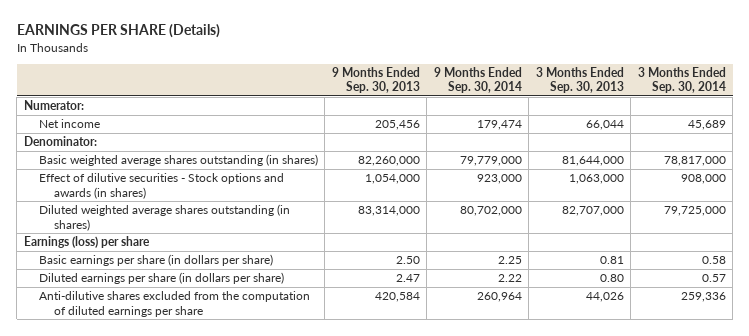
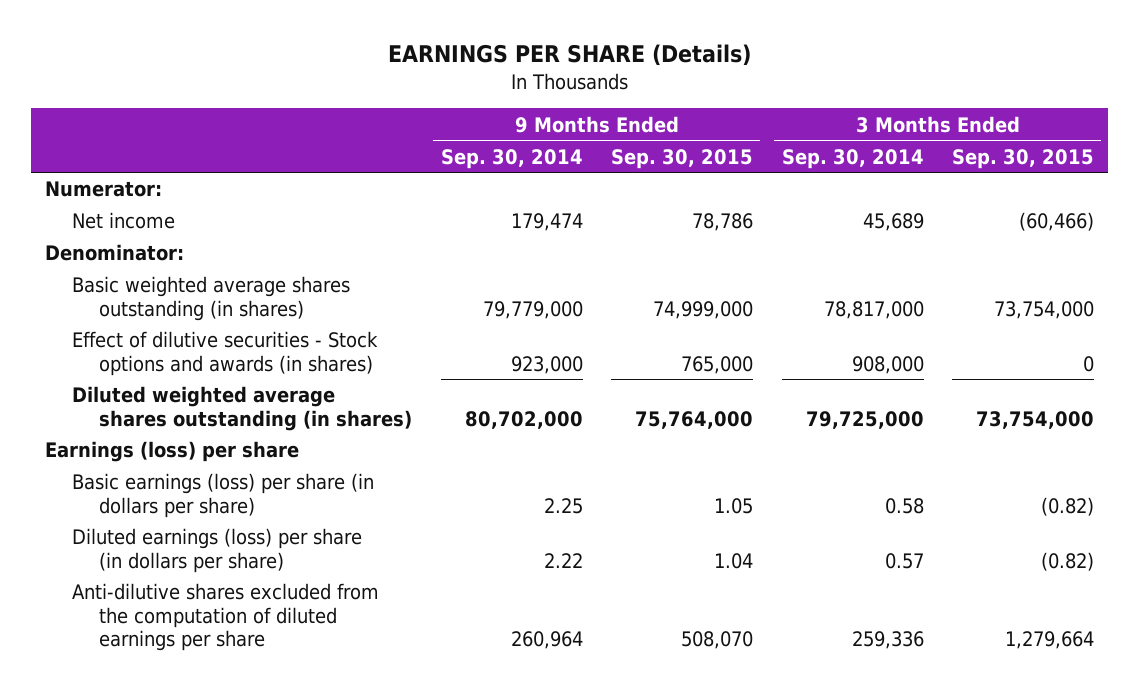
[331,66,420,94] 9 Months Ended Sep. 30, 2013 -> none
[535,66,624,94] 3 Months Ended Sep. 30, 2013 -> none
none -> [611,148,754,169] Sep. 30, 2015
none -> [952,148,1095,169] Sep. 30, 2015
[38,254,273,267] Basic earnings per share (in dollars per share) -> [72,473,375,518] Basic earnings (loss) per share (in dollars per share)
[38,272,284,285] Diluted earnings per share (in dollars per share) -> [72,528,363,573] Diluted earnings (loss) per share (in dollars per share)

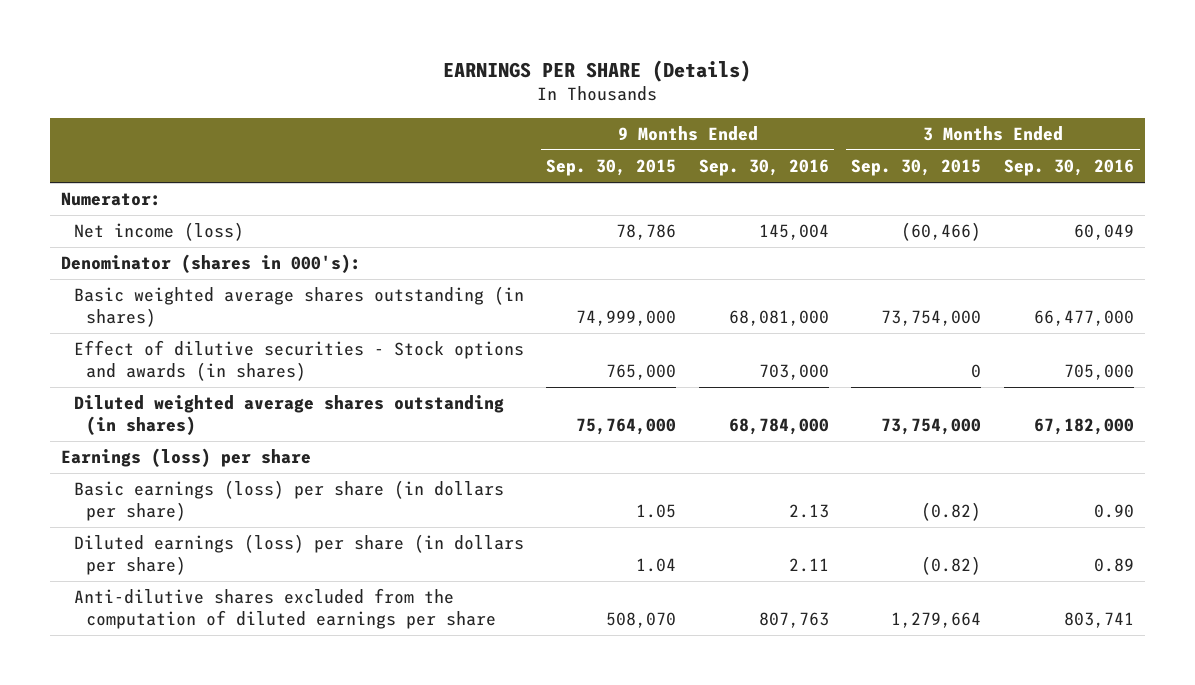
[440,148,583,169] Sep. 30, 2014 -> none
[781,148,924,169] Sep. 30, 2014 -> none
none -> [698,159,829,177] Sep. 30, 2016
none -> [1003,159,1134,177] Sep. 30, 2016
[72,212,176,230] Net income -> [73,222,244,242] Net income (loss)
[45,244,185,262] Denominator: -> [60,254,361,274] Denominator (shares in 000's):

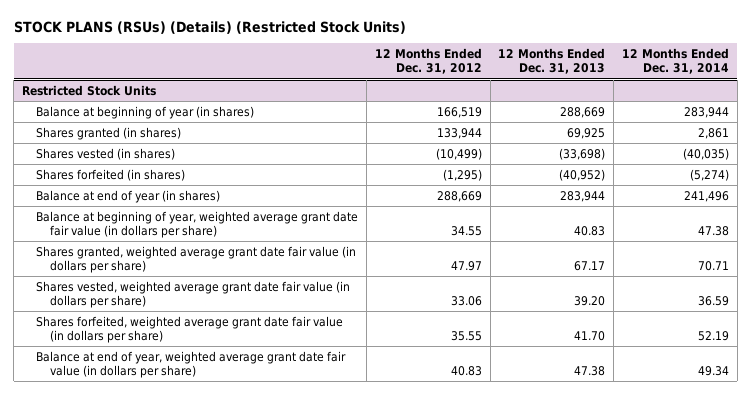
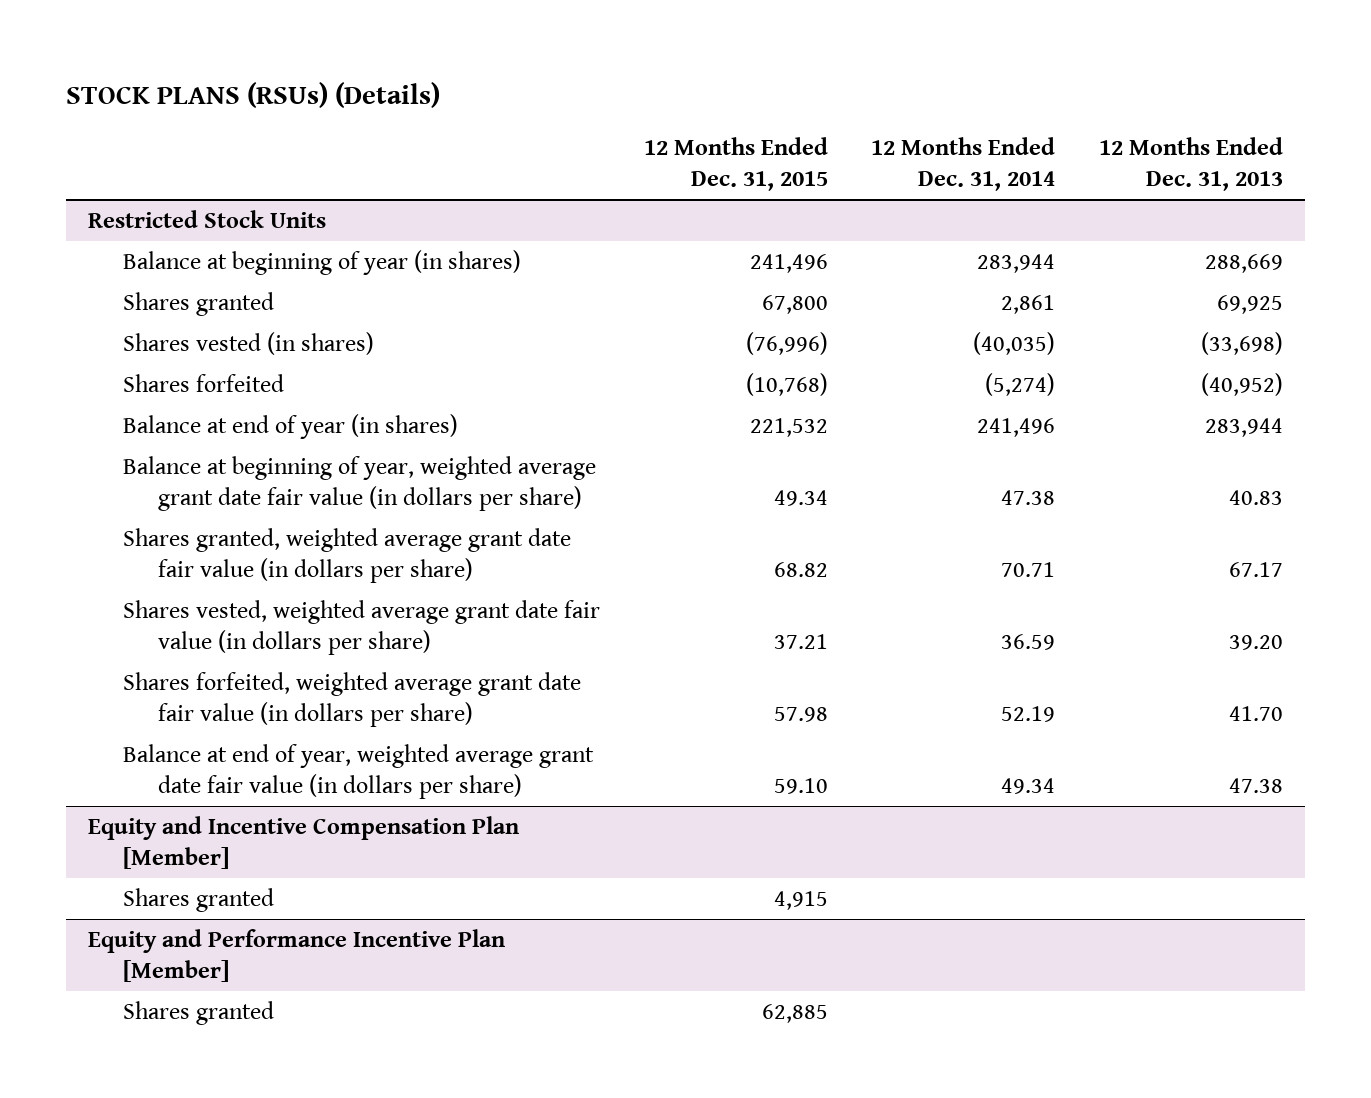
[13,20,406,34] STOCK PLANS (RSUs) (Details) (Restricted Stock Units) -> [66,81,441,108] STOCK PLANS (RSUs) (Details)
[374,48,482,75] 12 Months Ended Dec. 31, 2012 -> none
none -> [643,137,828,192] 12 Months Ended Dec. 31, 2015
[36,126,182,140] Shares granted (in shares) -> [122,291,274,316] Shares granted
[36,168,186,181] Shares forfeited (in shares) -> [122,373,284,392] Shares forfeited
none -> [88,815,520,869] Equity and Incentive Compensation Plan [Member]
none -> [122,887,274,912] Shares granted
none -> [88,928,506,982] Equity and Performance Incentive Plan [Member]
none -> [122,1000,274,1025] Shares granted

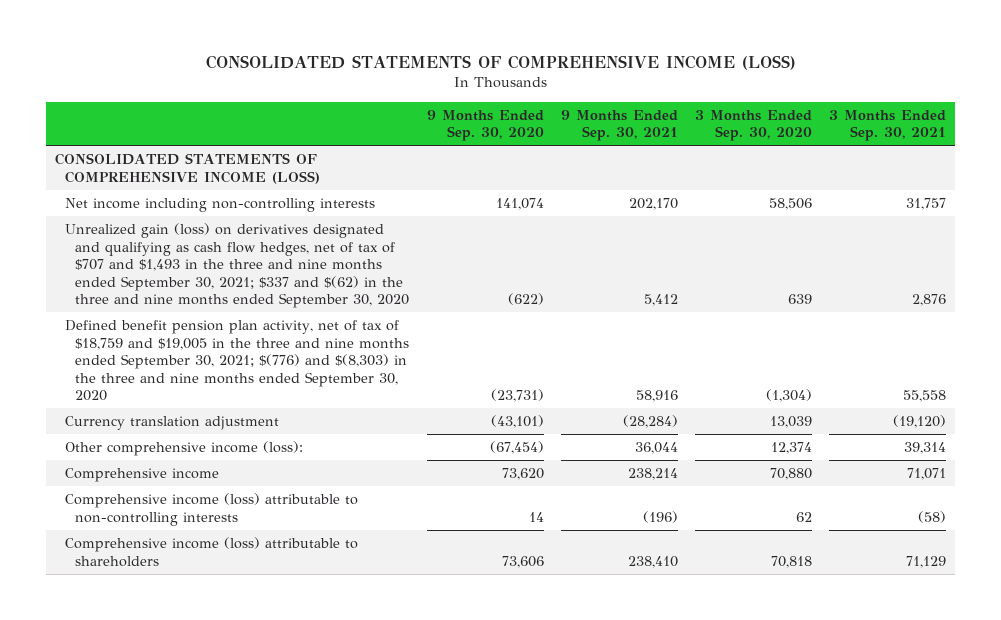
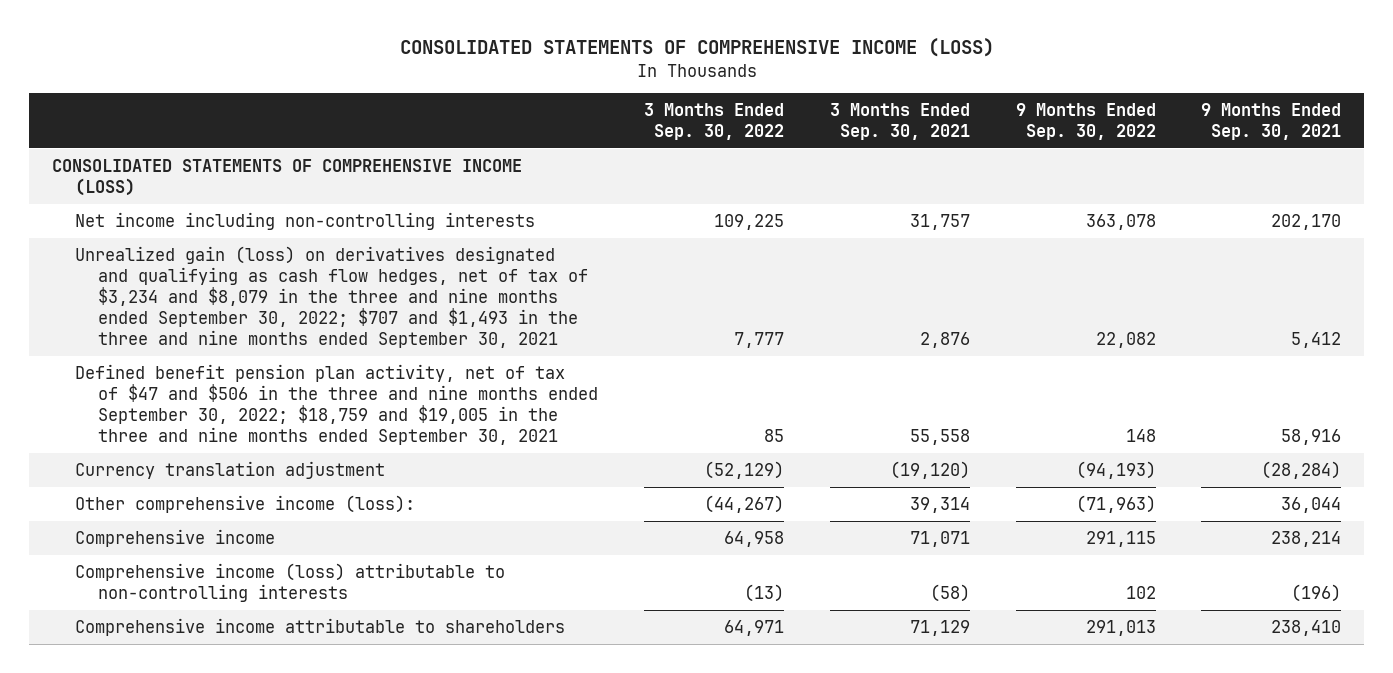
[426,109,544,142] 9 Months Ended Sep. 30, 2020 -> none
[695,109,813,142] 3 Months Ended Sep. 30, 2020 -> none
none -> [643,102,784,141] 3 Months Ended Sep. 30, 2022
none -> [1015,102,1156,141] 9 Months Ended Sep. 30, 2022
[64,223,410,308] Unrealized gain (loss) on derivatives designated and qualifying as cash flow hedges, net of tax of $707 and $1,493 in the three and nine months ended September 30, 2021; $337 and $(62) in the three and nine months ended September 30, 2020 -> [74,245,588,349] Unrealized gain (loss) on derivatives designated and qualifying as cash flow hedges, net of tax of $3,234 and $8,079 in the three and nine months ended September 30, 2022; $707 and $1,493 in the three and nine months ended September 30, 2021
[64,320,410,401] Defined benefit pension plan activity, net of tax of $18,759 and $19,005 in the three and nine months ended September 30, 2021; $(776) and $(8,303) in the three and nine months ended September 30, 2020 -> [74,363,598,446] Defined benefit pension plan activity, net of tax of $47 and $506 in the three and nine months ended September 30, 2022; $18,759 and $19,005 in the three and nine months ended September 30, 2021
[64,537,358,567] Comprehensive income (loss) attributable to shareholders -> [74,617,565,636] Comprehensive income attributable to shareholders

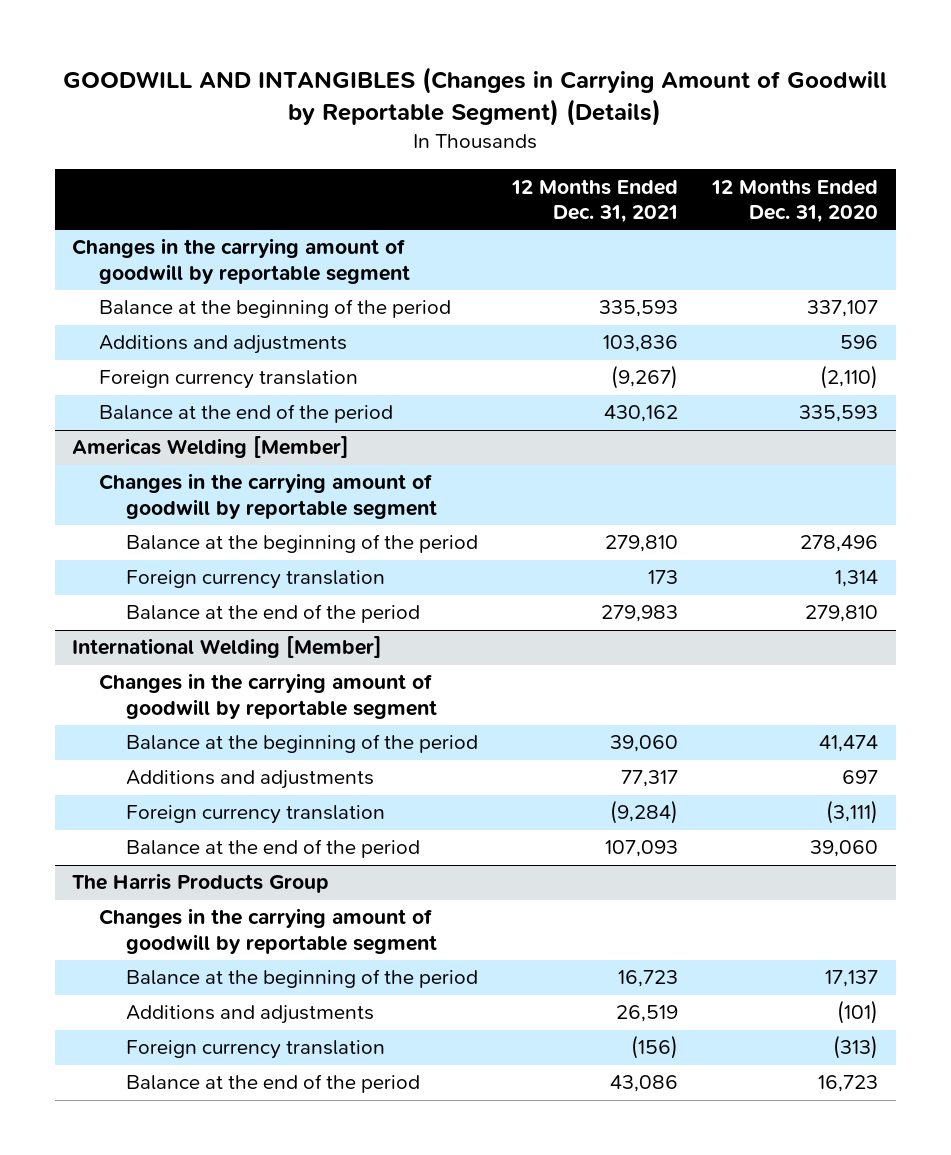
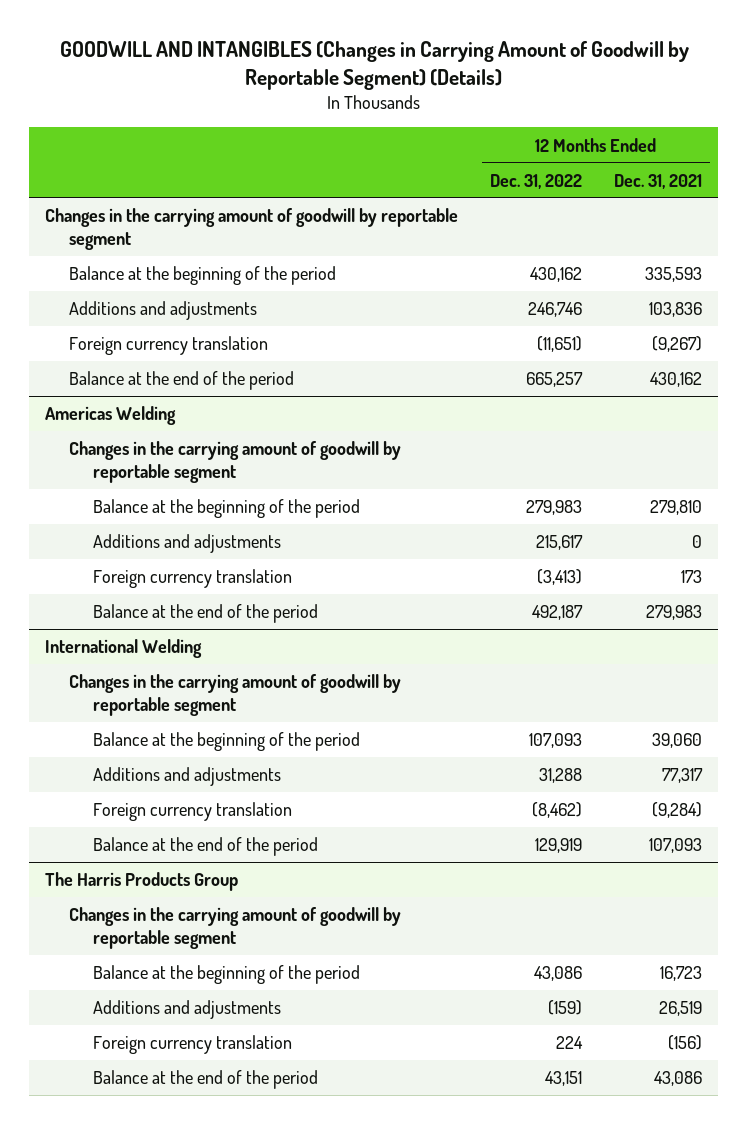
[711,178,879,223] 12 Months Ended Dec. 31, 2020 -> none
none -> [490,173,583,189] Dec. 31, 2022
[72,436,350,459] Americas Welding [Member] -> [44,406,176,426] Americas Welding
none -> [93,534,282,554] Additions and adjustments
[72,636,383,659] International Welding [Member] -> [44,639,202,659] International Welding

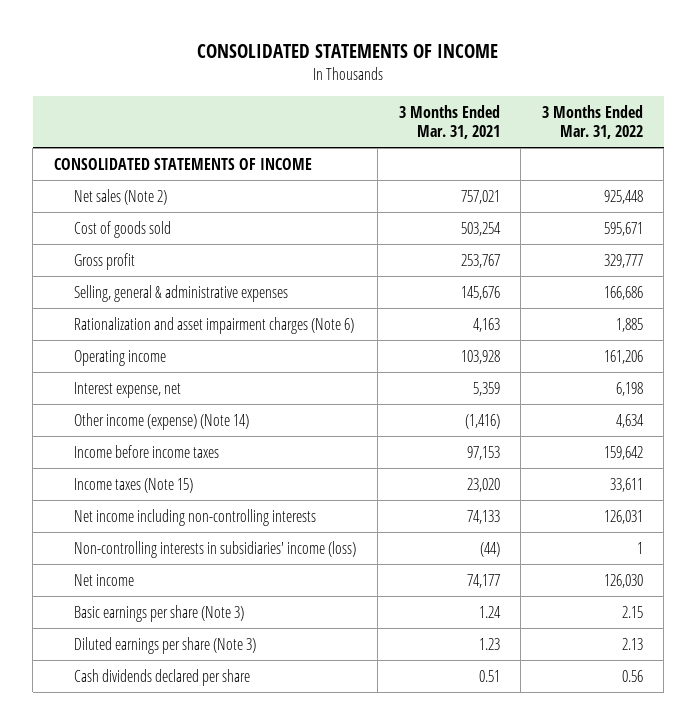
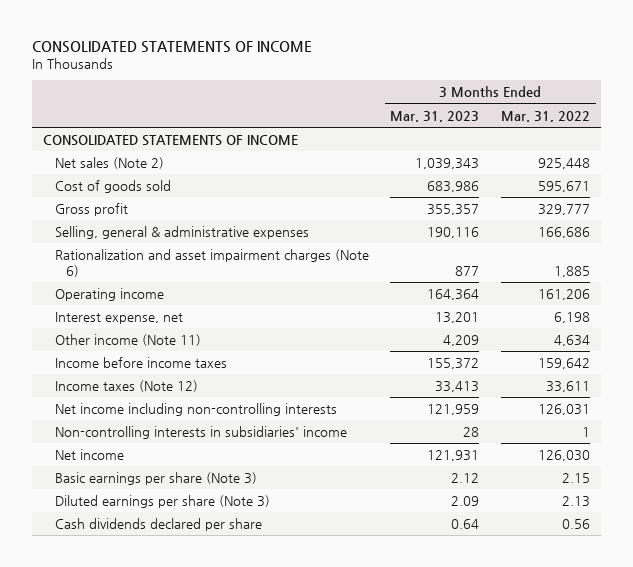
[398,104,500,140] 3 Months Ended Mar. 31, 2021 -> none
none -> [390,110,480,122] Mar. 31, 2023
[74,412,250,430] Other income (expense) (Note 14) -> [54,334,201,347] Other income (Note 11)
[74,477,194,493] Income taxes (Note 15) -> [54,380,198,393] Income taxes (Note 12)
[74,540,357,558] Non-controlling interests in subsidiaries' income (loss) -> [54,426,347,440] Non-controlling interests in subsidiaries' income

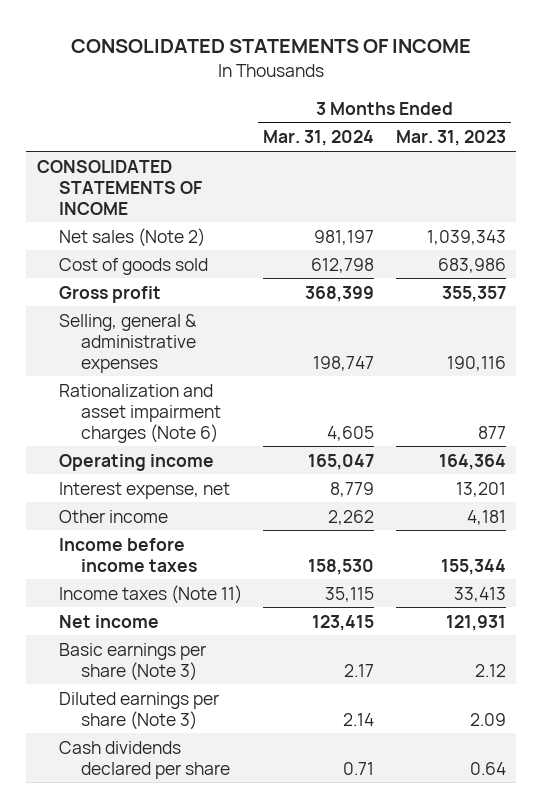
[501,110,591,122] Mar. 31, 2022 -> none
none -> [263,130,375,147] Mar. 31, 2024
[54,403,337,417] Net income including non-controlling interests -> none
[54,426,347,440] Non-controlling interests in subsidiaries' income -> none
[54,334,201,347] Other income (Note 11) -> [58,509,168,523] Other income
[443,335,480,347] 4,209 -> [466,509,506,525] 4,181
[427,358,480,370] 155,372 -> [440,558,506,575] 155,344
[54,380,198,393] Income taxes (Note 12) -> [58,584,242,604] Income taxes (Note 11)

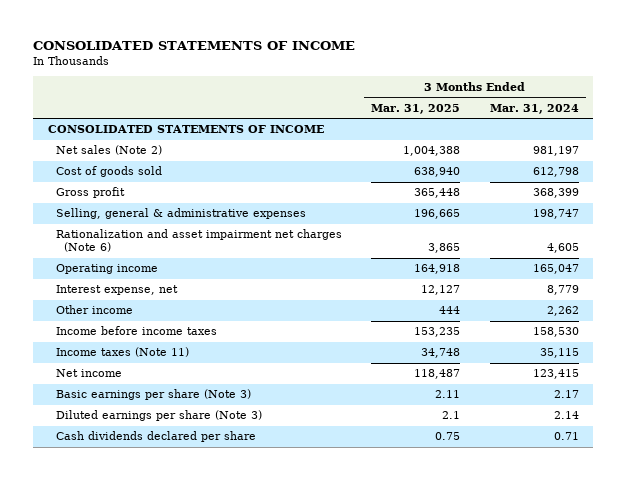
[395,130,506,147] Mar. 31, 2023 -> none
none -> [371,103,461,114] Mar. 31, 2025
[58,383,222,443] Rationalization and asset impairment charges (Note 6) -> [56,229,343,253] Rationalization and asset impairment net charges (Note 6)

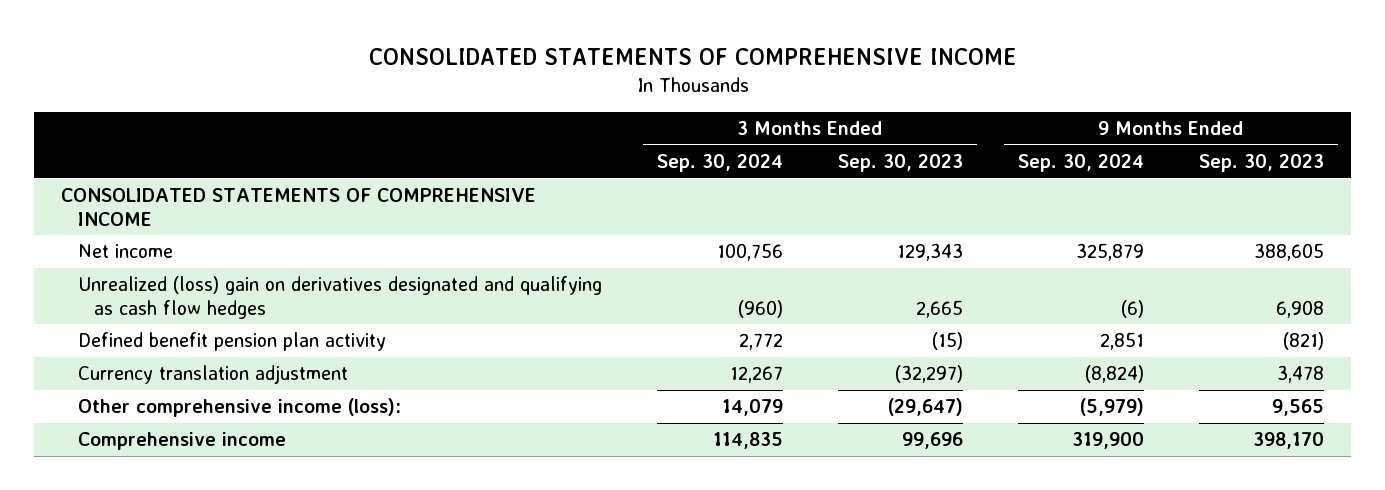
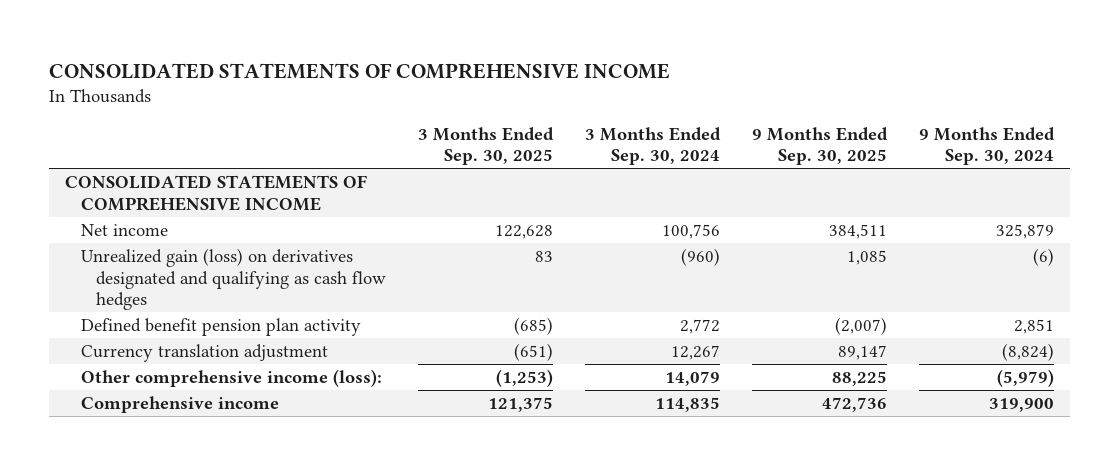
[837,154,963,173] Sep. 30, 2023 -> none
[1198,154,1324,173] Sep. 30, 2023 -> none
none -> [417,126,554,166] 3 Months Ended Sep. 30, 2025
none -> [752,126,889,166] 9 Months Ended Sep. 30, 2025
[77,276,602,319] Unrealized (loss) gain on derivatives designated and qualifying as cash flow hedges -> [80,248,386,310] Unrealized gain (loss) on derivatives designated and qualifying as cash flow hedges

